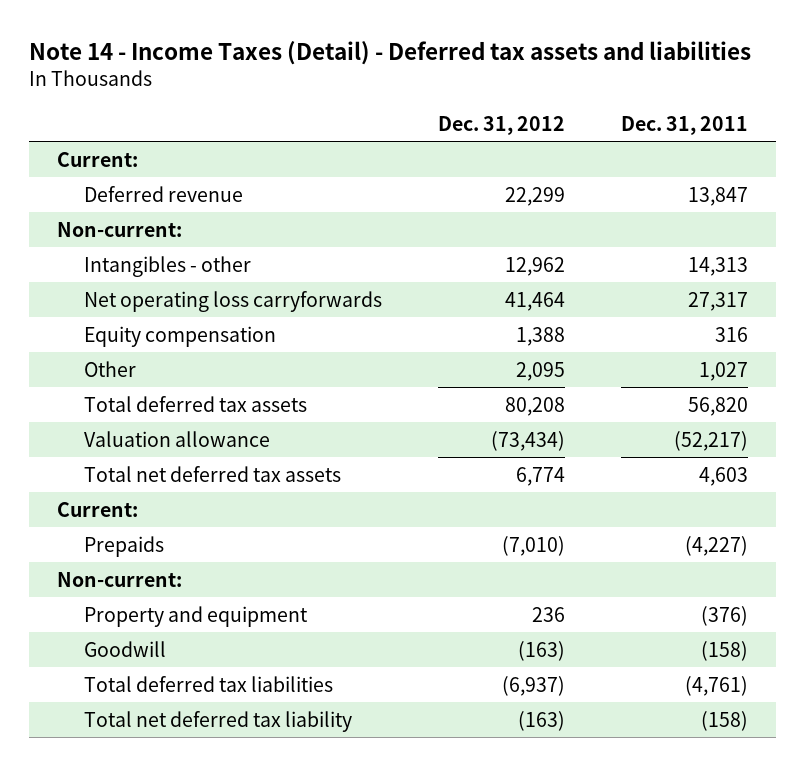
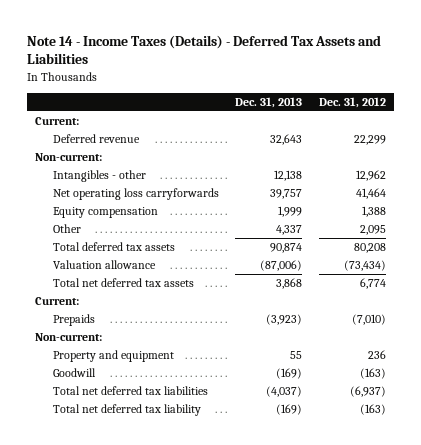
[28,40,751,65] Note 14 - Income Taxes (Detail) - Deferred tax assets and liabilities -> [26,34,381,65] Note 14 - Income Taxes (Details) - Deferred Tax Assets and Liabilities
[620,115,748,135] Dec. 31, 2011 -> none
none -> [235,96,303,108] Dec. 31, 2013
[83,675,333,692] Total deferred tax liabilities -> [52,385,208,395] Total net deferred tax liabilities

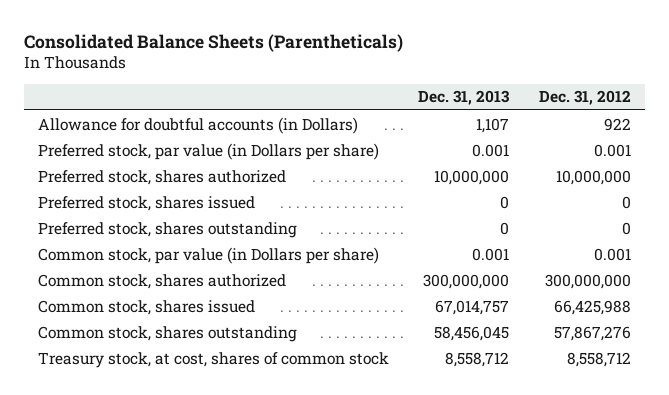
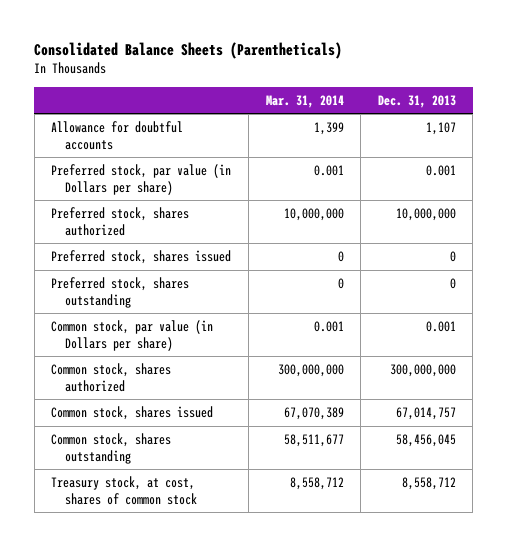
[538,90,631,106] Dec. 31, 2012 -> none
none -> [265,94,344,108] Mar. 31, 2014
[38,116,359,134] Allowance for doubtful accounts (in Dollars) -> [51,121,184,150] Allowance for doubtful accounts

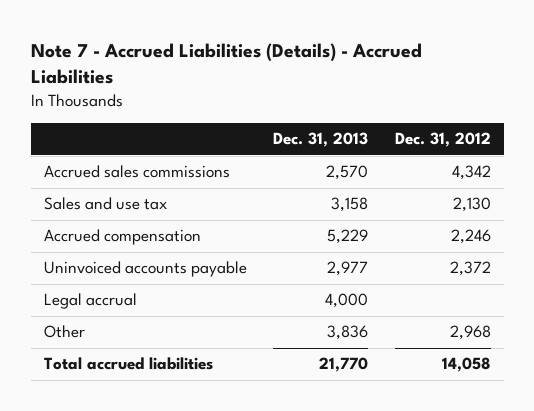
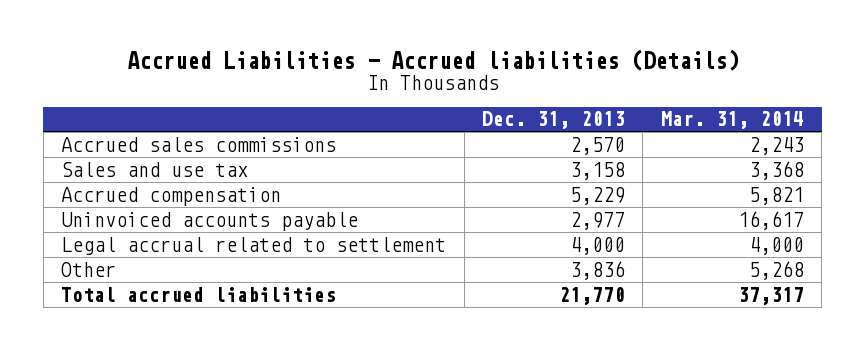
[30,42,422,85] Note 7 - Accrued Liabilities (Details) - Accrued Liabilities -> [126,48,739,71] Accrued Liabilities - Accrued liabilities (Details)
[394,132,491,148] Dec. 31, 2012 -> none
none -> [660,111,804,130] Mar. 31, 2014
[43,293,137,310] Legal accrual -> [61,236,447,255] Legal accrual related to settlement

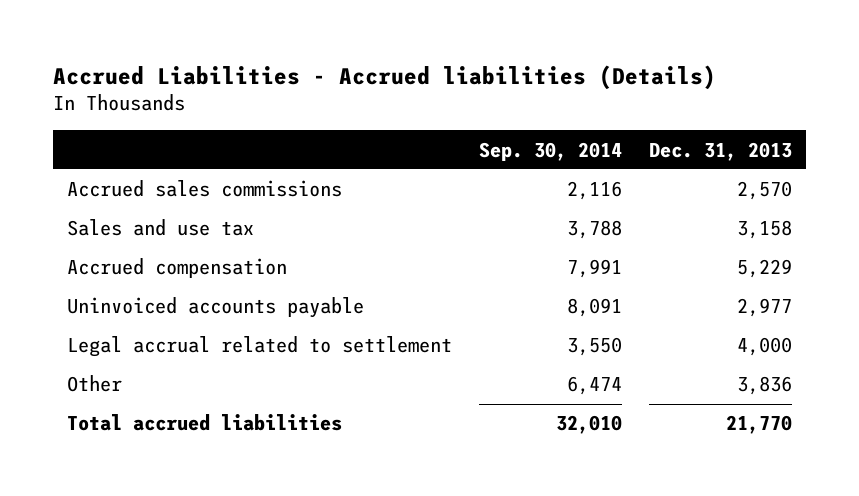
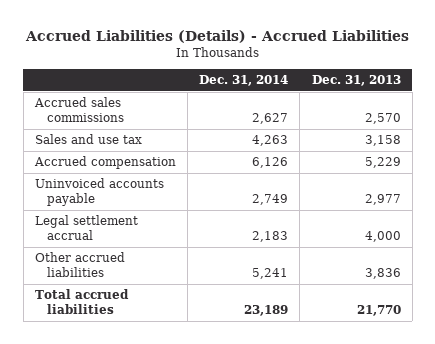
[53,64,717,90] Accrued Liabilities - Accrued liabilities (Details) -> [24,30,409,44] Accrued Liabilities (Details) - Accrued Liabilities
[479,141,623,161] Sep. 30, 2014 -> none
none -> [199,74,289,86] Dec. 31, 2014
[66,336,452,358] Legal accrual related to settlement -> [34,215,138,240] Legal settlement accrual
[66,375,122,393] Other -> [34,252,125,277] Other accrued liabilities

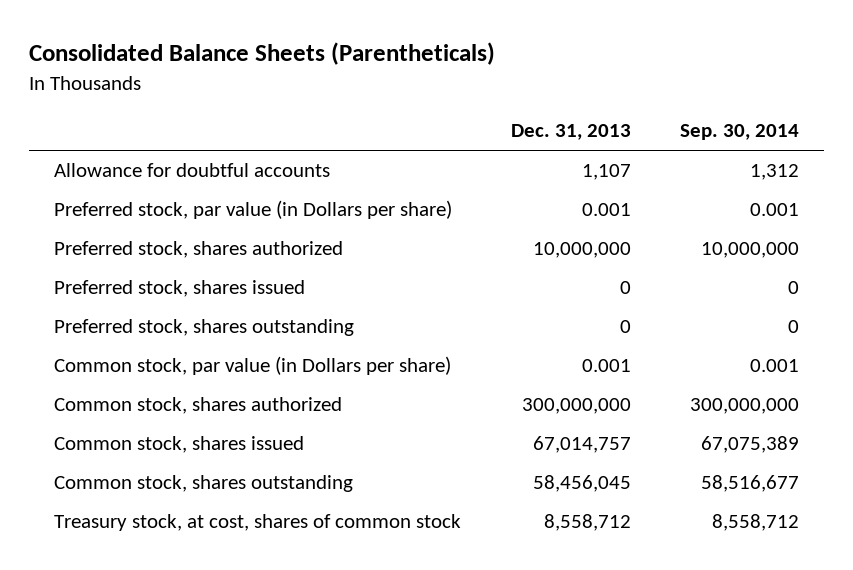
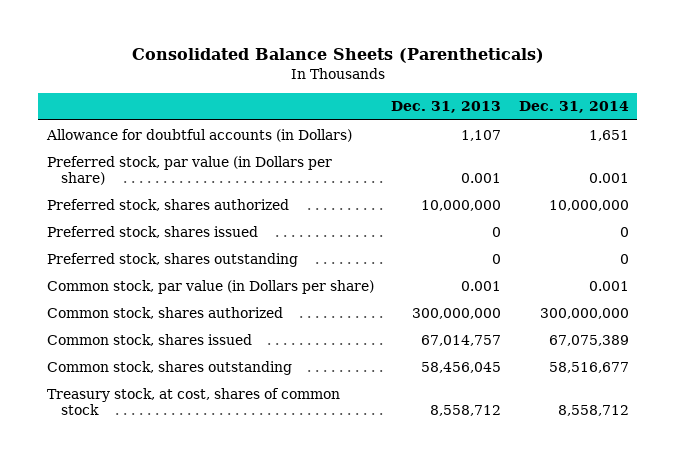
[680,124,800,141] Sep. 30, 2014 -> none
none -> [518,101,629,114] Dec. 31, 2014
[53,163,330,178] Allowance for doubtful accounts -> [45,128,352,142] Allowance for doubtful accounts (in Dollars)

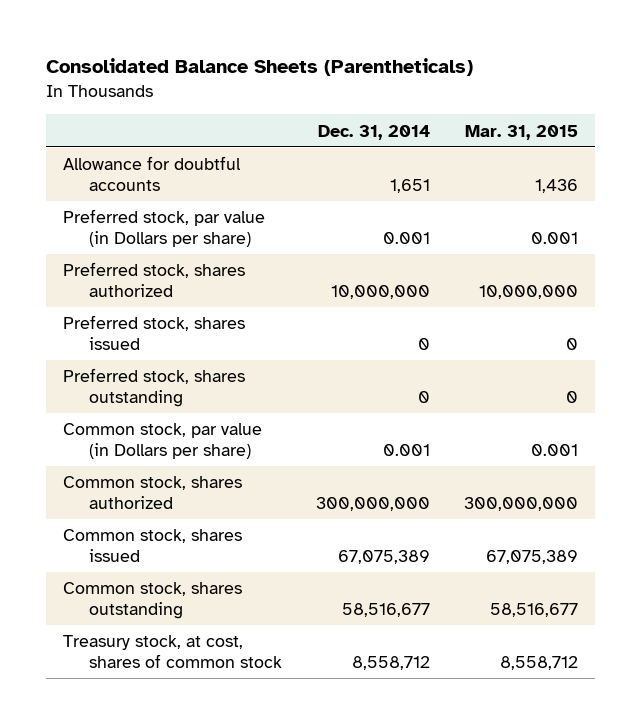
[391,101,502,114] Dec. 31, 2013 -> none
none -> [464,124,578,140] Mar. 31, 2015
[45,128,352,142] Allowance for doubtful accounts (in Dollars) -> [62,156,241,192] Allowance for doubtful accounts

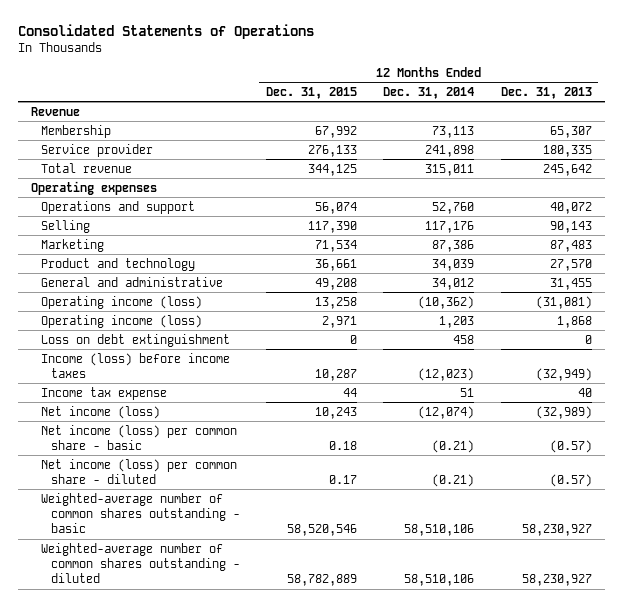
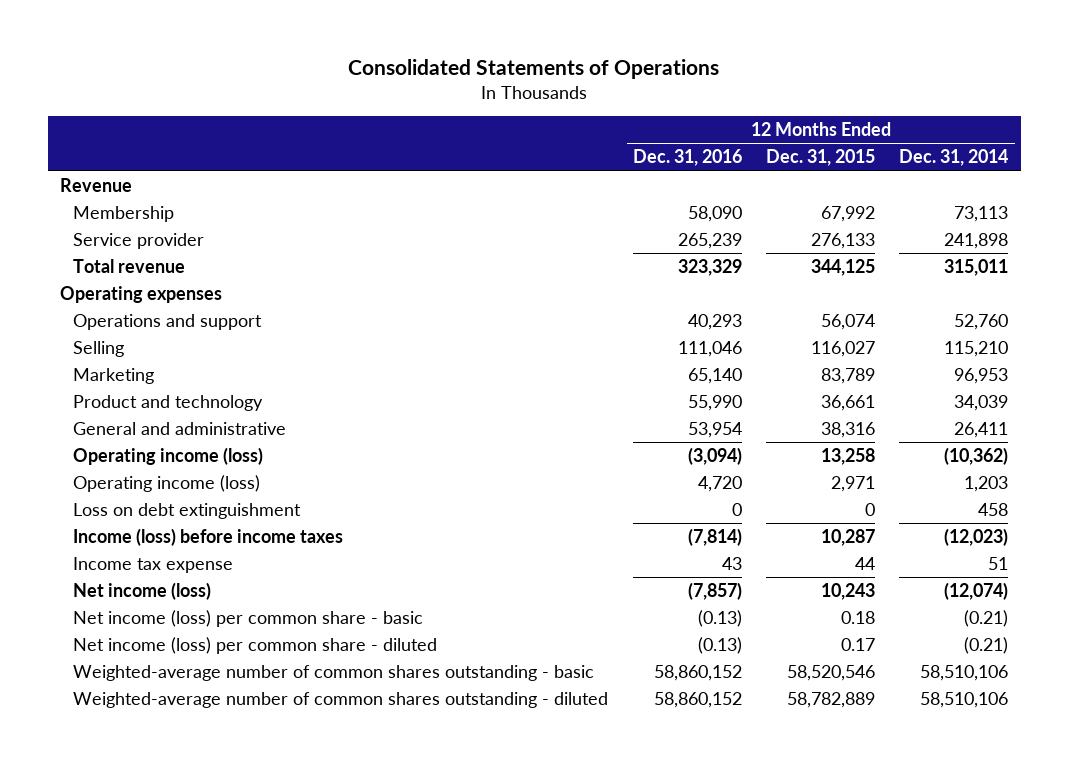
[500,87,592,100] Dec. 31, 2013 -> none
none -> [632,149,742,167] Dec. 31, 2016
[308,220,358,233] 117,390 -> [811,340,876,357] 116,027
[425,220,475,233] 117,176 -> [944,340,1009,357] 115,210
[315,239,358,252] 71,534 -> [821,367,876,384] 83,789
[432,239,475,252] 87,386 -> [954,367,1009,384] 96,953
[315,277,358,290] 49,208 -> [821,421,876,438] 38,316
[432,277,475,290] 34,012 -> [954,421,1009,438] 26,411

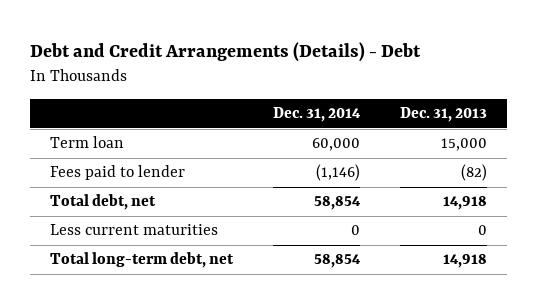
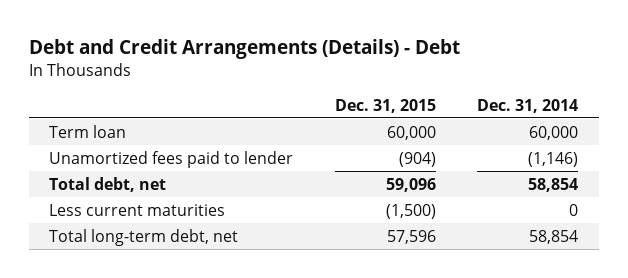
[399,107,487,123] Dec. 31, 2013 -> none
none -> [334,98,436,113] Dec. 31, 2015
[49,165,185,181] Fees paid to lender -> [49,150,294,168] Unamortized fees paid to lender

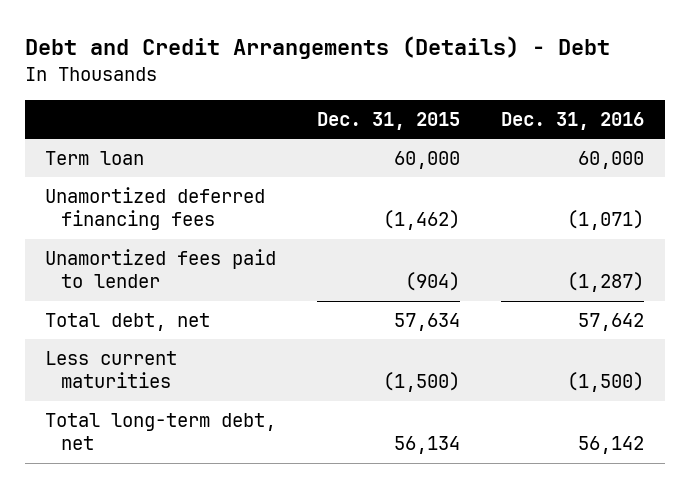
[477,98,579,113] Dec. 31, 2014 -> none
none -> [501,112,645,131] Dec. 31, 2016
none -> [45,187,266,231] Unamortized deferred financing fees
[385,177,436,192] 59,096 -> [394,313,461,332] 57,634
[386,229,436,244] 57,596 -> [394,436,461,455] 56,134

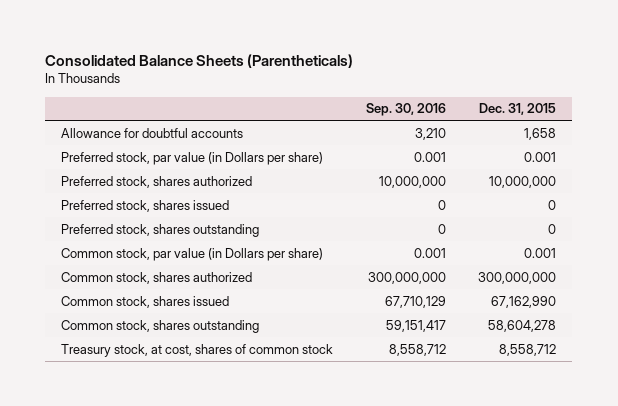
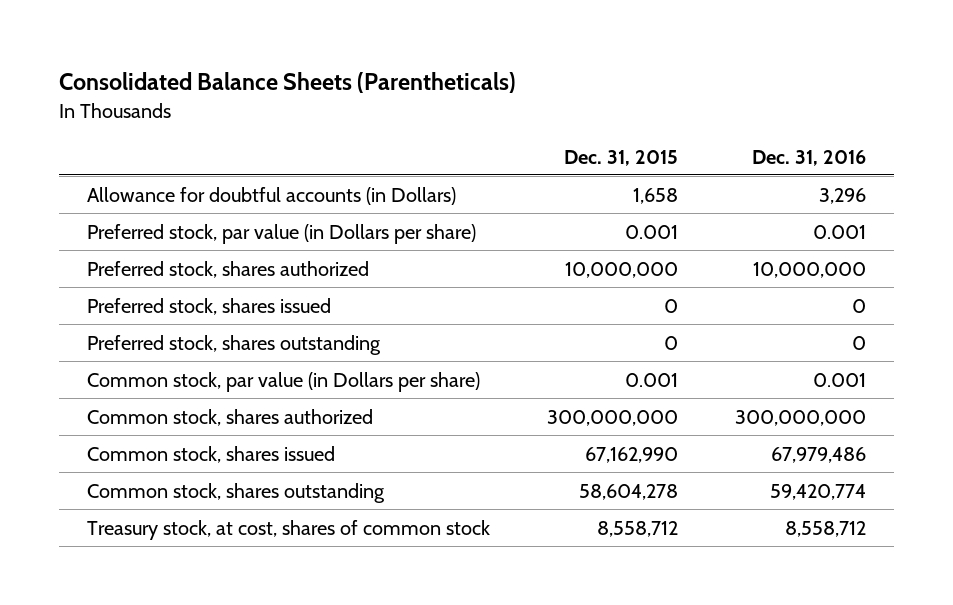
[365,103,446,117] Sep. 30, 2016 -> none
none -> [751,149,866,166] Dec. 31, 2016
[61,127,244,138] Allowance for doubtful accounts -> [87,186,457,205] Allowance for doubtful accounts (in Dollars)

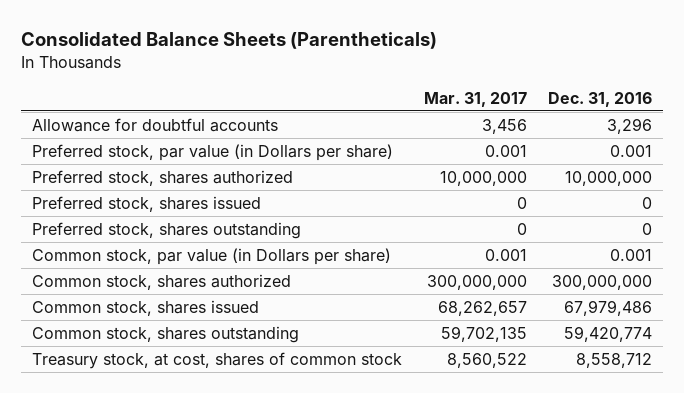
[563,149,678,166] Dec. 31, 2015 -> none
none -> [423,91,527,107] Mar. 31, 2017
[87,186,457,205] Allowance for doubtful accounts (in Dollars) -> [32,118,279,133] Allowance for doubtful accounts

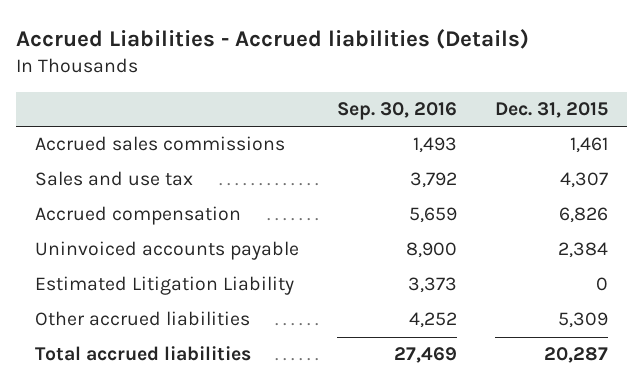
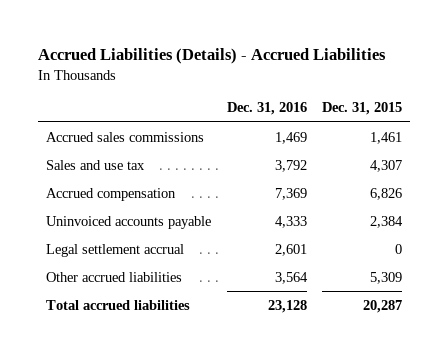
[15,29,529,50] Accrued Liabilities - Accrued liabilities (Details) -> [38,48,387,65] Accrued Liabilities (Details) - Accrued Liabilities
[337,102,458,121] Sep. 30, 2016 -> none
none -> [226,102,307,116] Dec. 31, 2016
[34,276,294,296] Estimated Litigation Liability -> [45,243,184,257] Legal settlement accrual

